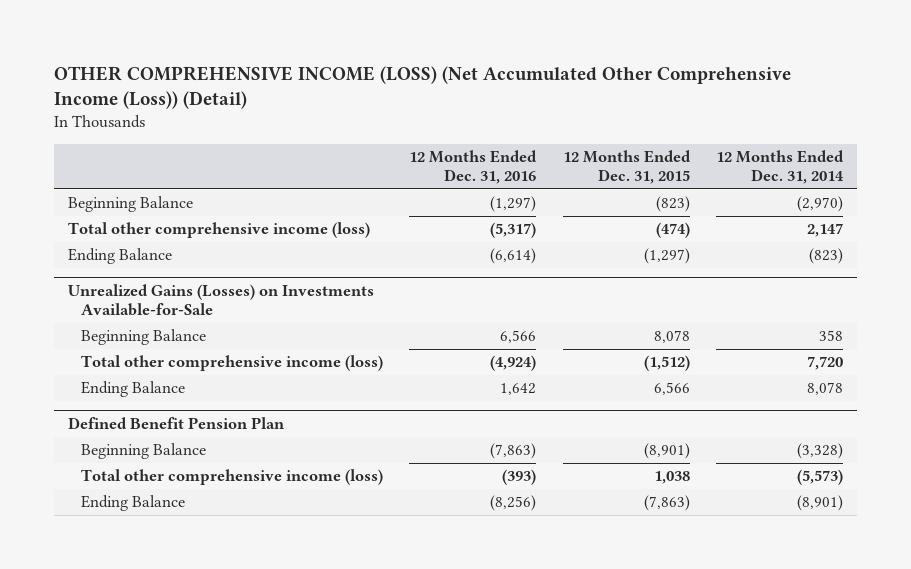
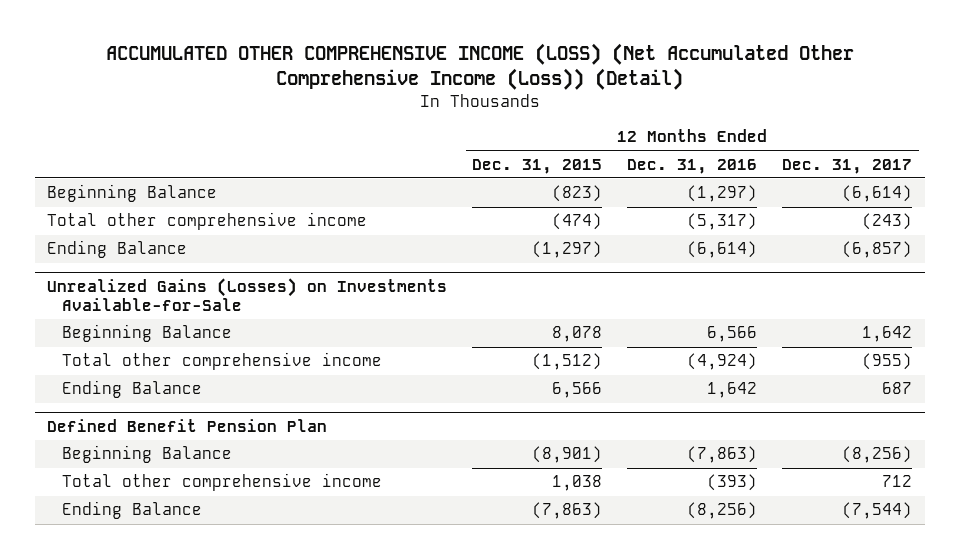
[54,65,792,110] OTHER COMPREHENSIVE INCOME (LOSS) (Net Accumulated Other Comprehensive Income (Loss)) (Detail) -> [105,42,854,90] ACCUMULATED OTHER COMPREHENSIVE INCOME (LOSS) (Net Accumulated Other Comprehensive Income (Loss)) (Detail)
[716,149,845,185] 12 Months Ended Dec. 31, 2014 -> none
none -> [782,158,913,174] Dec. 31, 2017
[67,222,370,239] Total other comprehensive income (loss) -> [47,212,368,231] Total other comprehensive income
[80,355,383,372] Total other comprehensive income (loss) -> [61,352,382,371] Total other comprehensive income
[80,469,383,486] Total other comprehensive income (loss) -> [61,473,382,492] Total other comprehensive income

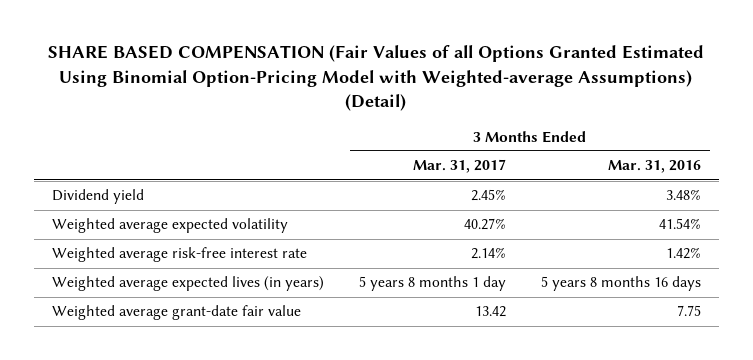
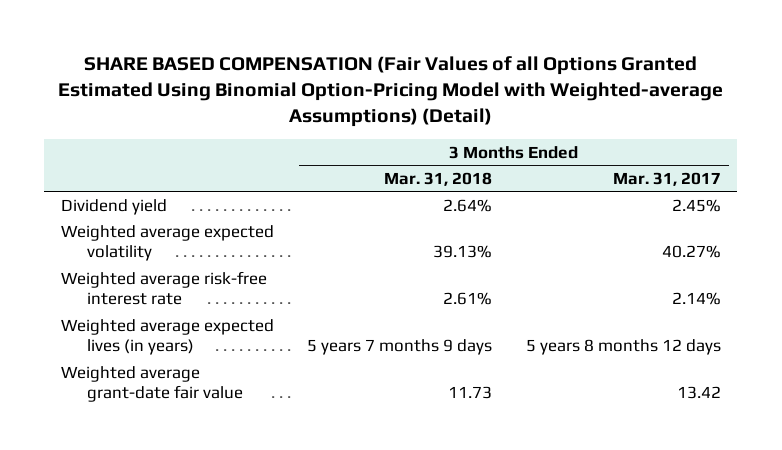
[607,160,701,174] Mar. 31, 2016 -> none
none -> [384,171,493,186] Mar. 31, 2018
[358,276,506,292] 5 years 8 months 1 day -> [525,339,721,356] 5 years 8 months 12 days

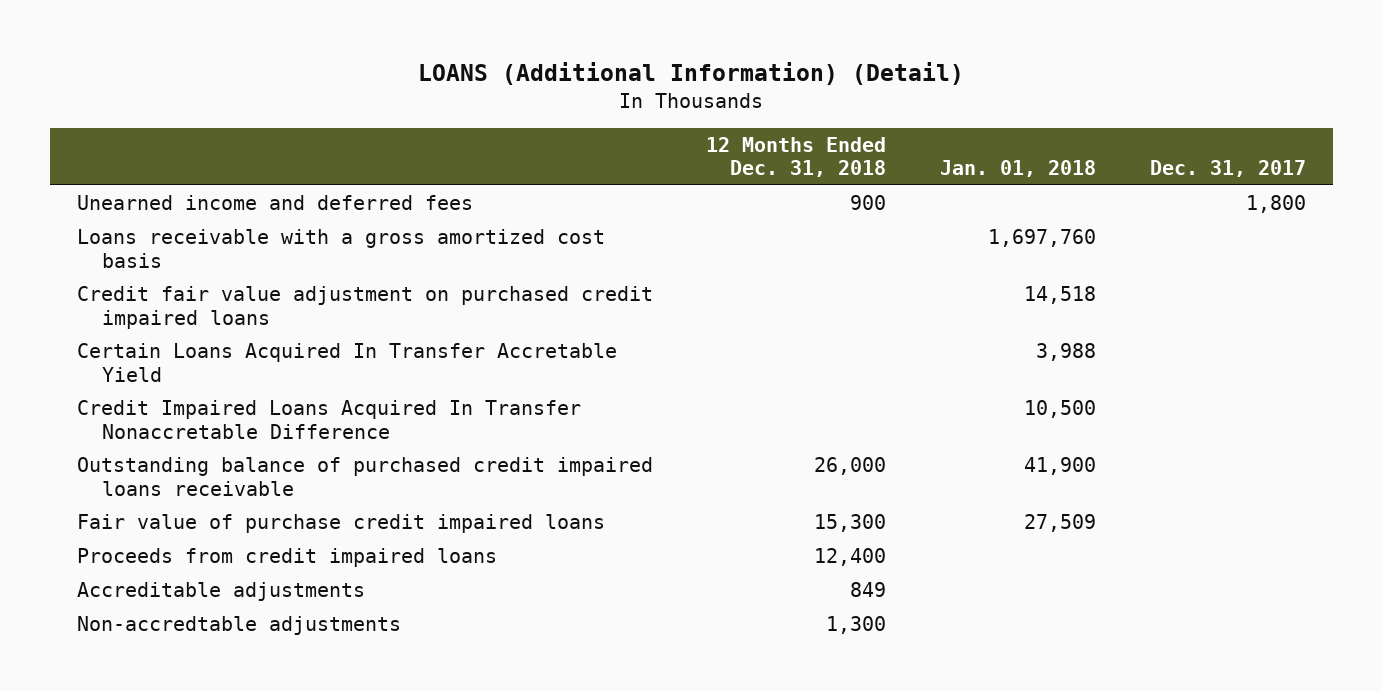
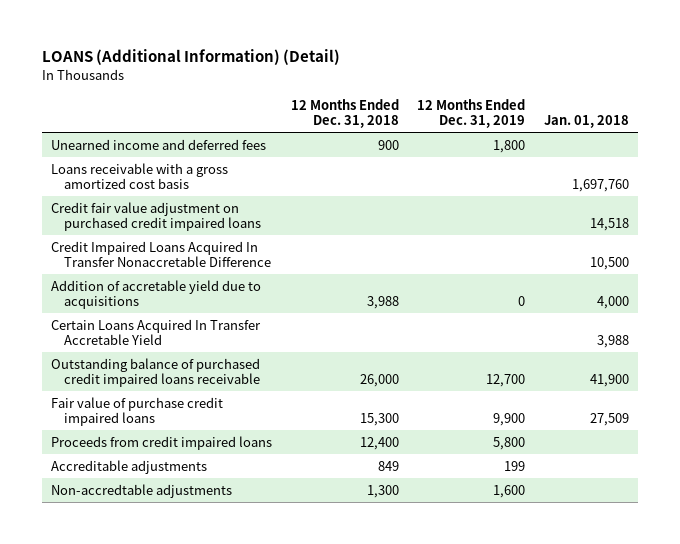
[1149,160,1306,178] Dec. 31, 2017 -> none
none -> [417,99,526,129] 12 Months Ended Dec. 31, 2019
none -> [51,279,262,309] Addition of accretable yield due to acquisitions
[76,343,617,382] Certain Loans Acquired In Transfer Accretable Yield -> [51,318,262,345] Certain Loans Acquired In Transfer Accretable Yield

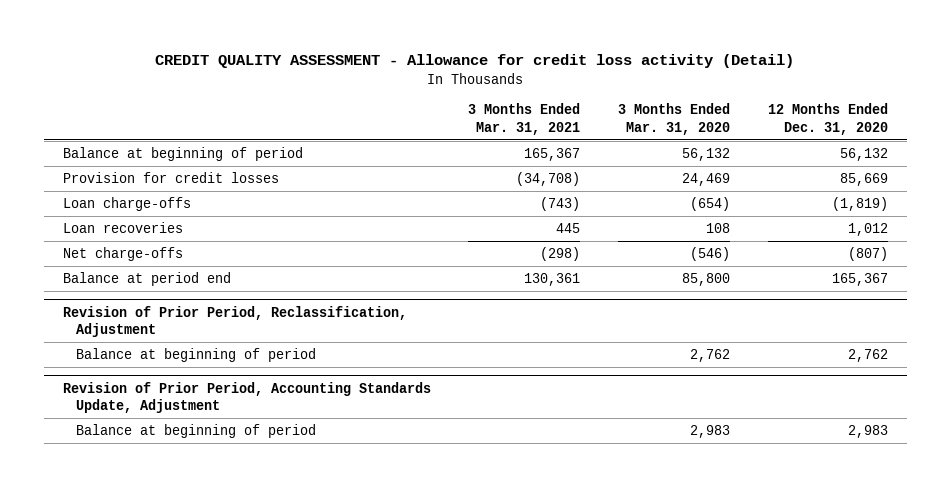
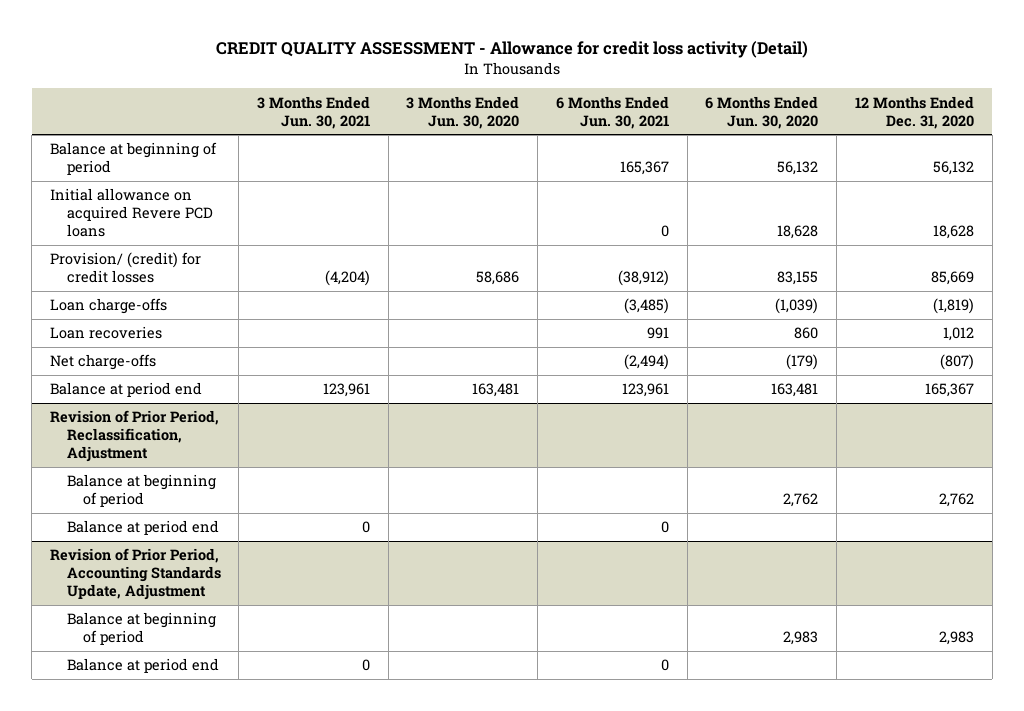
[468,103,581,135] 3 Months Ended Mar. 31, 2021 -> none
[618,103,731,135] 3 Months Ended Mar. 31, 2020 -> none
none -> [257,95,371,129] 3 Months Ended Jun. 30, 2021
none -> [406,95,520,129] 3 Months Ended Jun. 30, 2020
none -> [555,95,669,129] 6 Months Ended Jun. 30, 2021
none -> [705,95,819,129] 6 Months Ended Jun. 30, 2020
none -> [49,188,213,238] Initial allowance on acquired Revere PCD loans
[62,171,279,183] Provision for credit losses -> [49,252,201,284] Provision/ (credit) for credit losses
none -> [66,520,219,536] Balance at period end
none -> [66,658,219,674] Balance at period end

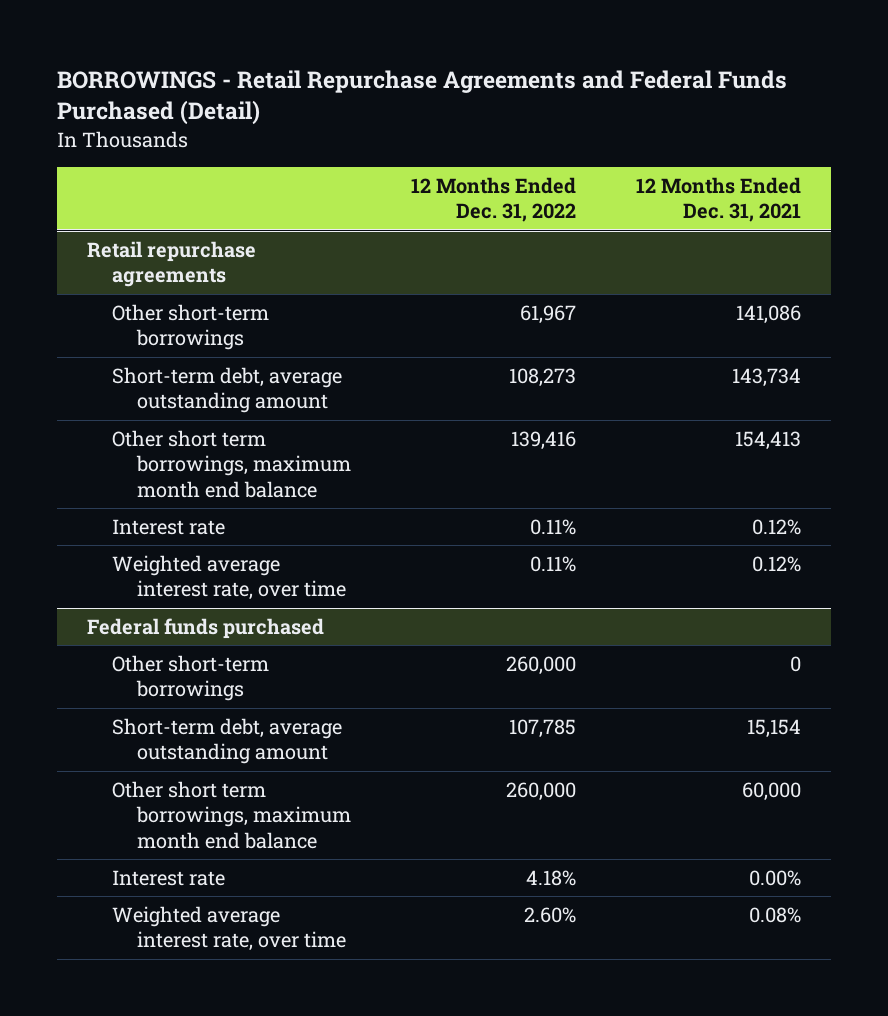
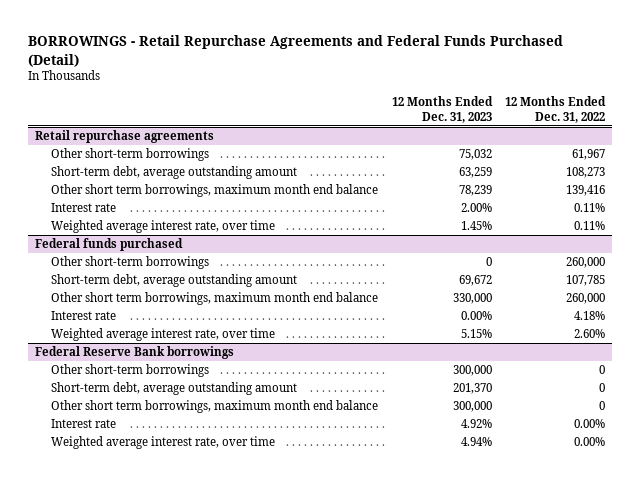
[635,176,801,223] 12 Months Ended Dec. 31, 2021 -> none
none -> [391,95,493,123] 12 Months Ended Dec. 31, 2023
none -> [34,346,234,360] Federal Reserve Bank borrowings
none -> [50,364,209,378] Other short-term borrowings
none -> [50,382,297,396] Short-term debt, average outstanding amount
none -> [50,400,378,414] Other short term borrowings, maximum month end balance
none -> [50,419,116,429] Interest rate
none -> [50,436,275,450] Weighted average interest rate, over time

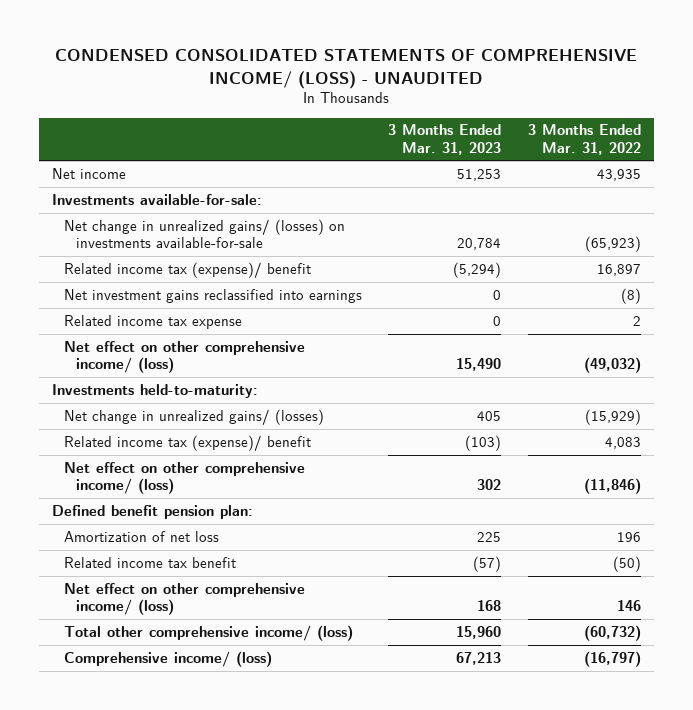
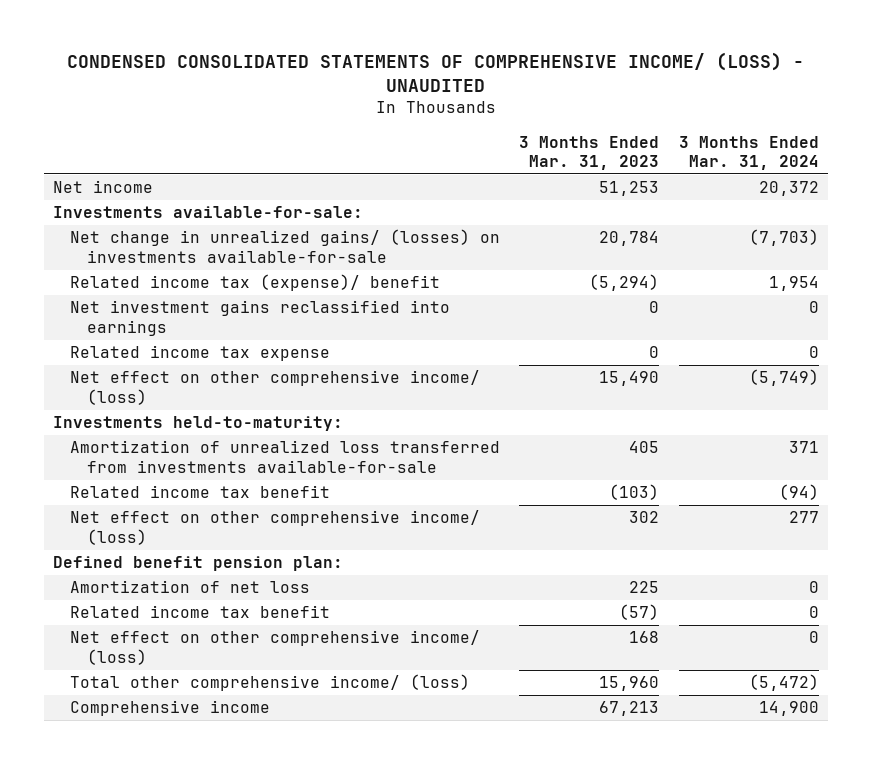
[527,124,641,155] 3 Months Ended Mar. 31, 2022 -> none
none -> [678,135,819,170] 3 Months Ended Mar. 31, 2024
[63,408,324,425] Net change in unrealized gains/ (losses) -> none
none -> [69,440,500,473] Amortization of unrealized loss transferred from investments available-for-sale
[63,434,311,451] Related income tax (expense)/ benefit -> [69,485,330,499] Related income tax benefit
[63,650,272,667] Comprehensive income/ (loss) -> [69,700,270,717] Comprehensive income

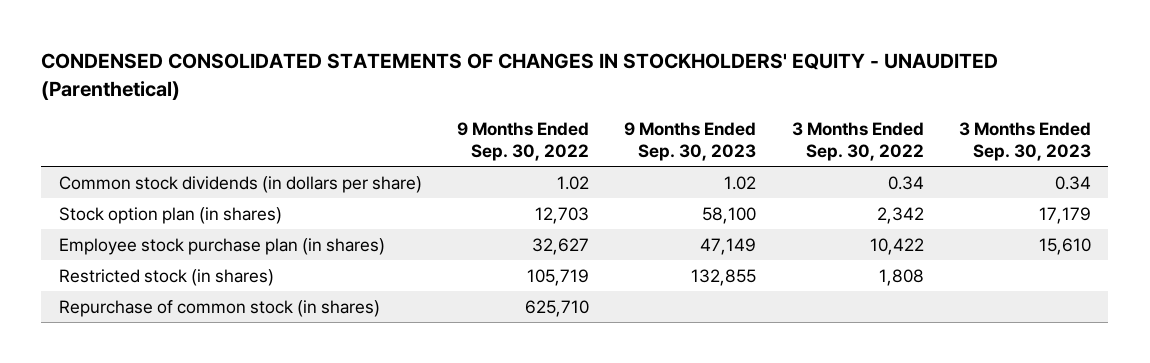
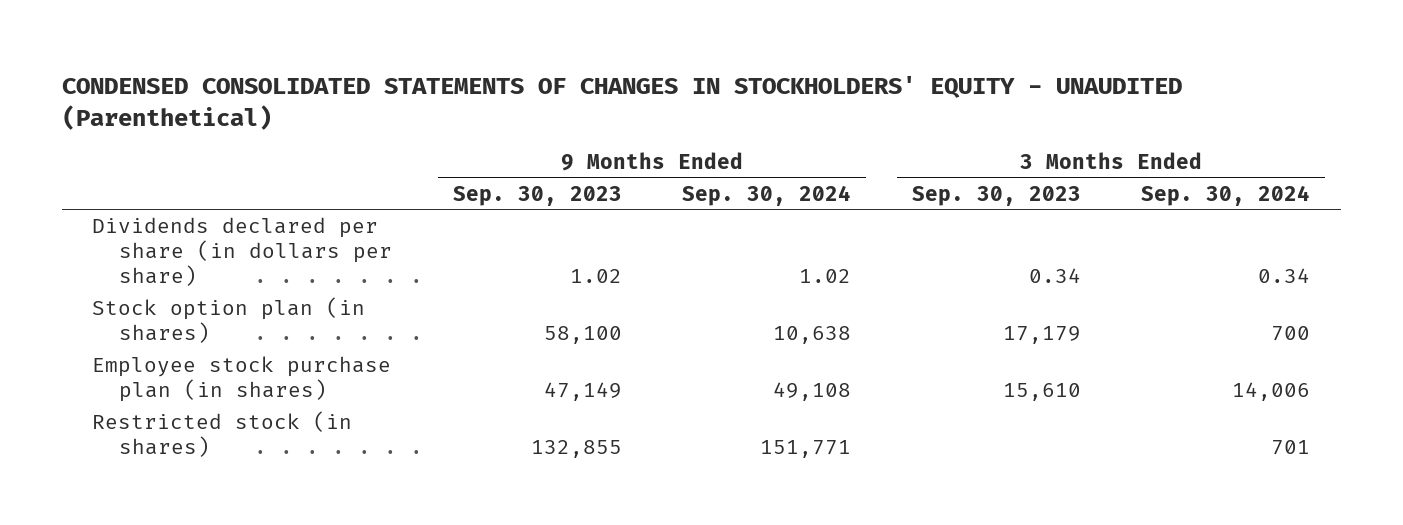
[457,121,590,161] 9 Months Ended Sep. 30, 2022 -> none
[791,121,924,161] 3 Months Ended Sep. 30, 2022 -> none
none -> [682,184,852,206] Sep. 30, 2024
none -> [1141,184,1311,206] Sep. 30, 2024
[58,175,422,193] Common stock dividends (in dollars per share) -> [92,216,393,287] Dividends declared per share (in dollars per share)
[58,299,380,317] Repurchase of common stock (in shares) -> none

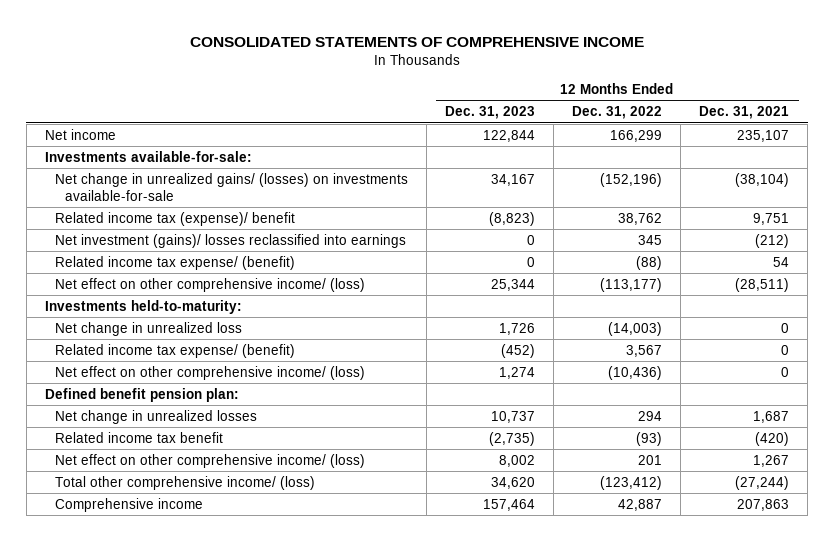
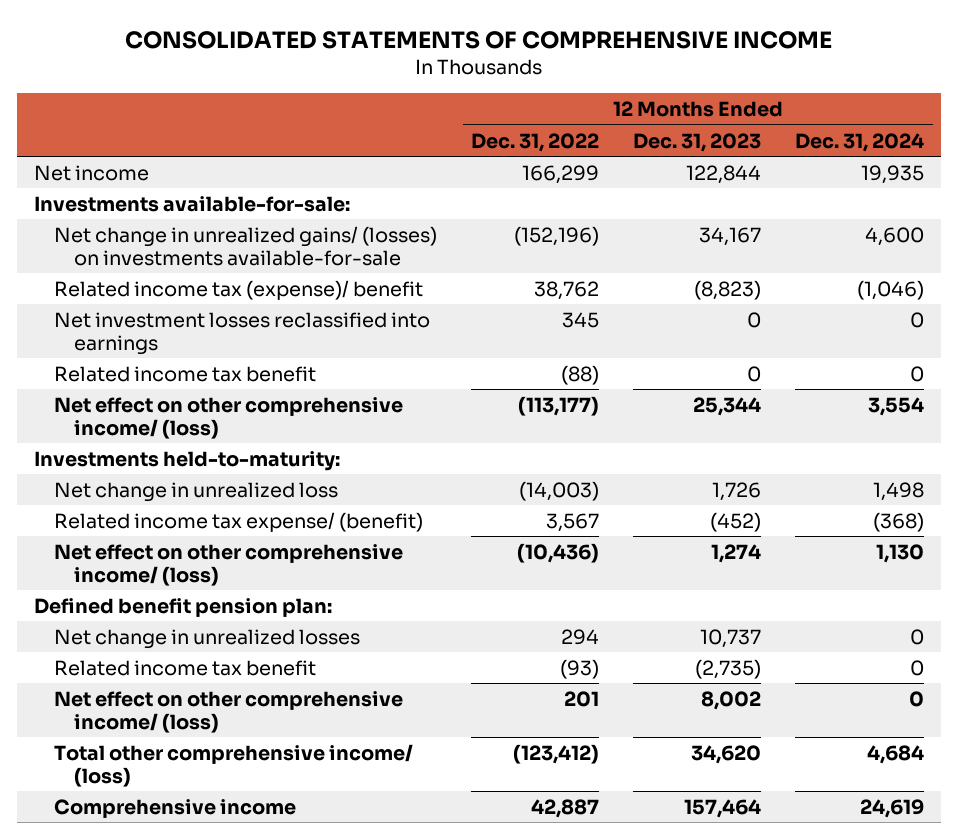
[699,106,790,120] Dec. 31, 2021 -> none
none -> [795,132,925,152] Dec. 31, 2024
[54,233,406,248] Net investment (gains)/ losses reclassified into earnings -> [54,311,431,355] Net investment losses reclassified into earnings
[54,255,295,270] Related income tax expense/ (benefit) -> [54,365,317,382] Related income tax benefit

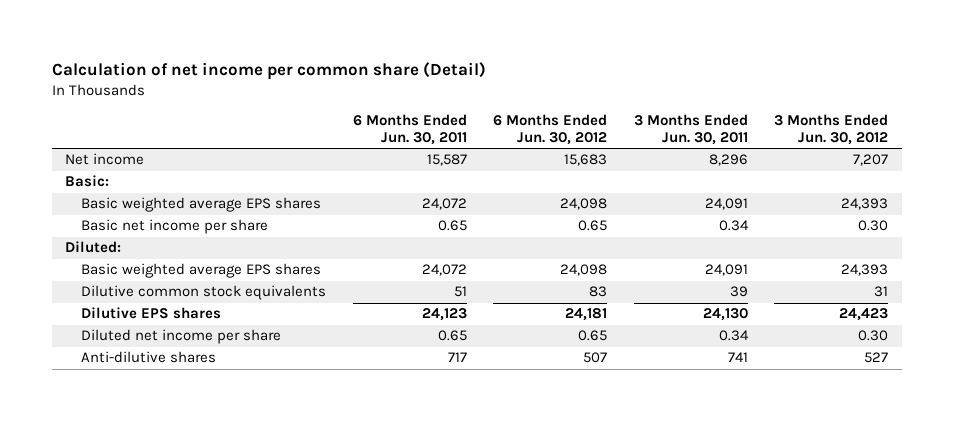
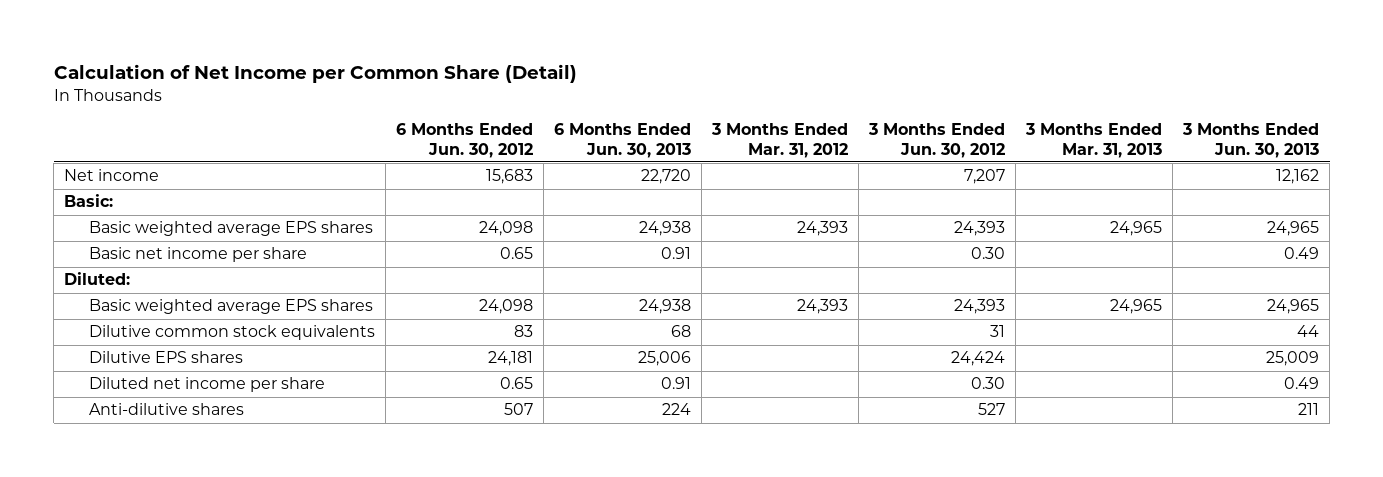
[51,61,486,80] Calculation of net income per common share (Detail) -> [53,63,577,83] Calculation of Net Income per Common Share (Detail)
[352,113,467,146] 6 Months Ended Jun. 30, 2011 -> none
[633,113,748,146] 3 Months Ended Jun. 30, 2011 -> none
none -> [553,123,691,158] 6 Months Ended Jun. 30, 2013
none -> [710,123,848,158] 3 Months Ended Mar. 31, 2012
none -> [1025,123,1163,158] 3 Months Ended Mar. 31, 2013
none -> [1182,123,1320,158] 3 Months Ended Jun. 30, 2013
[839,308,889,322] 24,423 -> [950,351,1005,367] 24,424

